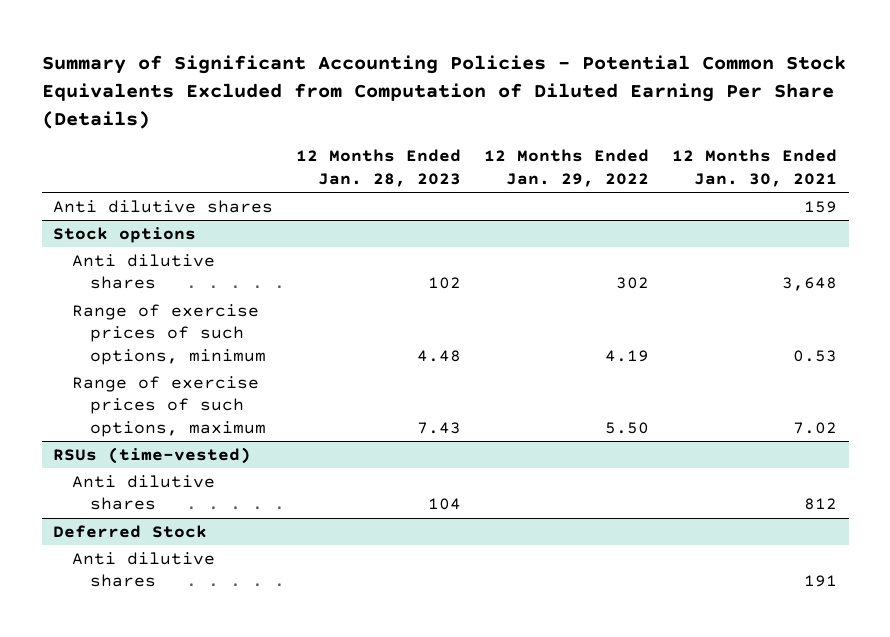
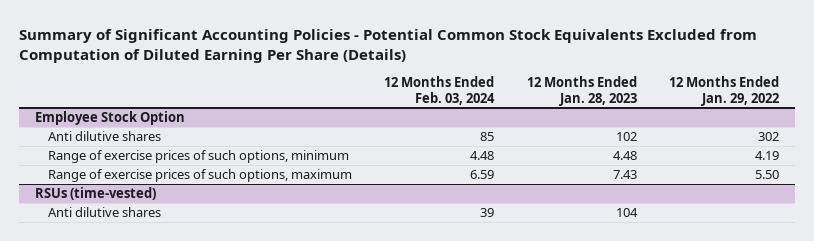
[672,149,838,187] 12 Months Ended Jan. 30, 2021 -> none
none -> [384,75,496,105] 12 Months Ended Feb. 03, 2024
[53,199,274,213] Anti dilutive shares -> none
[53,226,197,243] Stock options -> [35,111,186,126] Employee Stock Option
[53,524,208,538] Deferred Stock -> none
[71,551,215,588] Anti dilutive shares -> none

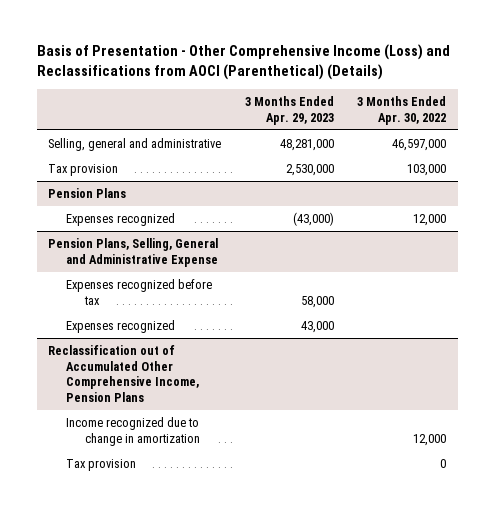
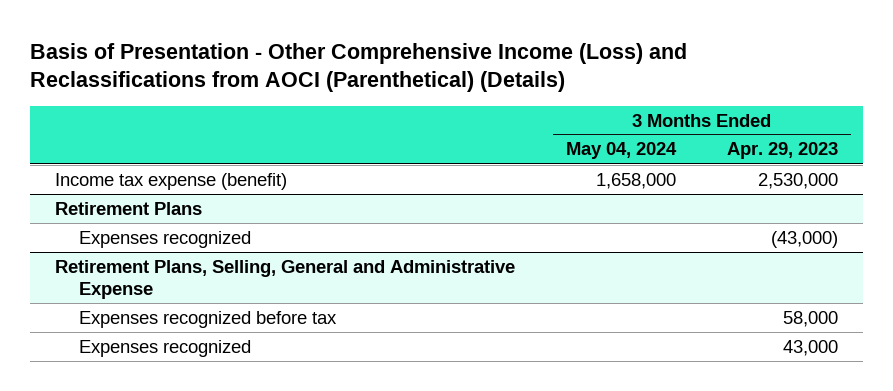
[357,95,447,125] 3 Months Ended Apr. 30, 2022 -> none
none -> [566,142,678,160] May 04, 2024
[48,138,222,152] Selling, general and administrative -> none
[48,164,119,177] Tax provision -> [55,172,288,190] Income tax expense (benefit)
[48,188,127,199] Pension Plans -> [55,201,203,215] Retirement Plans
[48,238,219,267] Pension Plans, Selling, General and Administrative Expense -> [55,259,516,299] Retirement Plans, Selling, General and Administrative Expense
[48,345,200,402] Reclassification out of Accumulated Other Comprehensive Income, Pension Plans -> none
[66,417,200,446] Income recognized due to change in amortization -> none
[66,459,137,472] Tax provision -> none

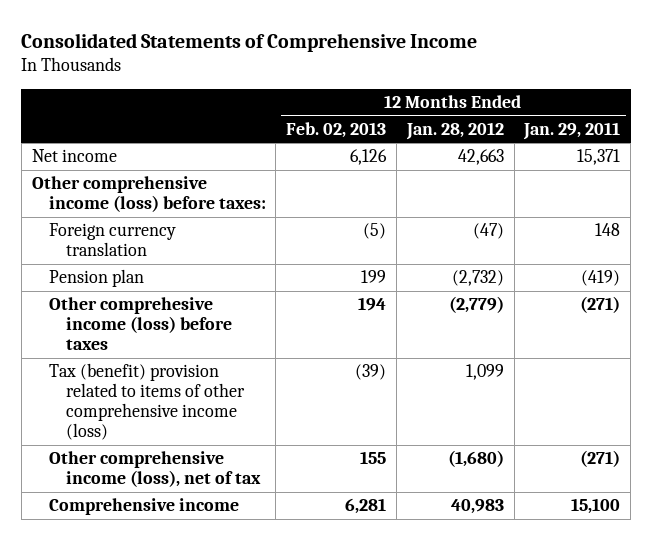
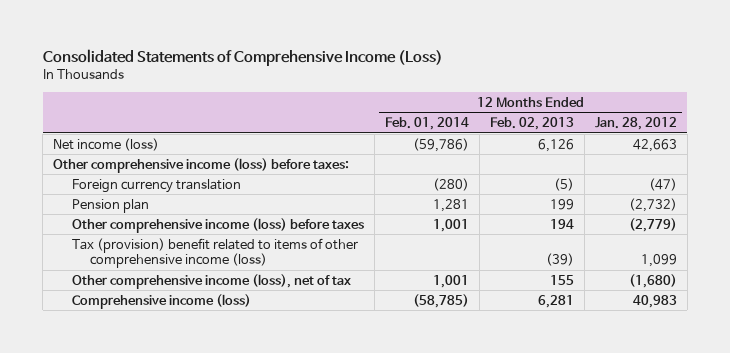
[21,33,478,53] Consolidated Statements of Comprehensive Income -> [42,49,443,67] Consolidated Statements of Comprehensive Income (Loss)
[523,121,621,140] Jan. 29, 2011 -> none
none -> [384,117,469,131] Feb. 01, 2014
[31,149,117,163] Net income -> [53,137,160,151] Net income (loss)
[48,297,232,351] Other comprehesive income (loss) before taxes -> [71,217,364,233] Other comprehensive income (loss) before taxes
[48,363,245,441] Tax (benefit) provision related to items of other comprehensive income (loss) -> [71,237,358,269] Tax (provision) benefit related to items of other comprehensive income (loss)
[48,498,239,516] Comprehensive income -> [71,293,251,309] Comprehensive income (loss)

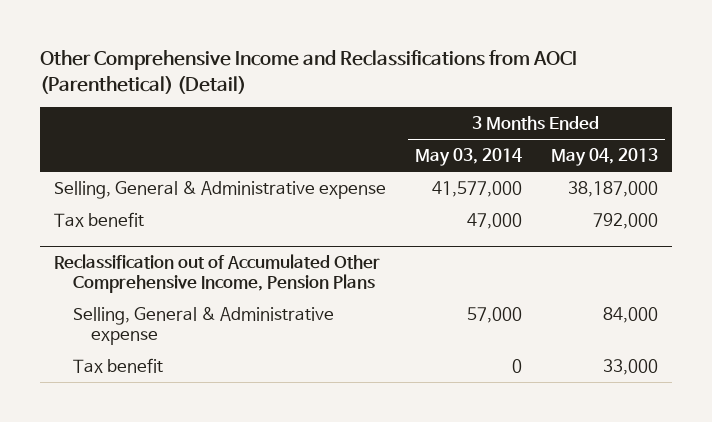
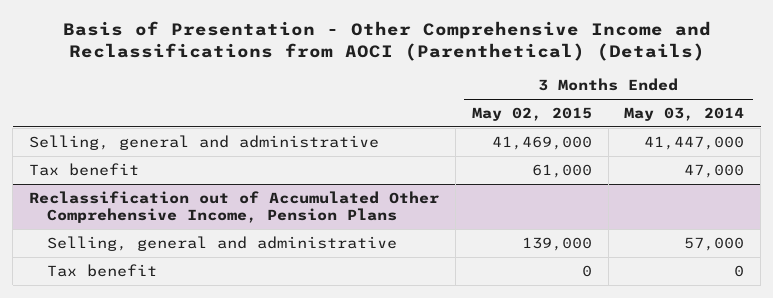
[40,50,578,94] Other Comprehensive Income and Reclassifications from AOCI (Parenthetical) (Detail) -> [62,20,711,62] Basis of Presentation - Other Comprehensive Income and Reclassifications from AOCI (Parenthetical) (Details)
[550,148,658,167] May 04, 2013 -> none
none -> [471,106,592,121] May 02, 2015
[54,180,387,199] Selling, General & Administrative expense -> [28,134,379,150] Selling, general and administrative
[432,180,523,197] 41,577,000 -> [644,135,745,150] 41,447,000
[72,306,334,346] Selling, General & Administrative expense -> [47,235,398,251] Selling, general and administrative

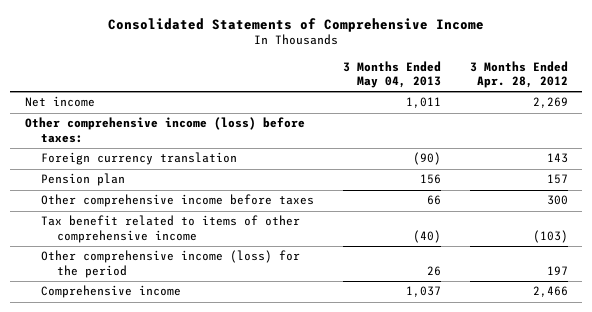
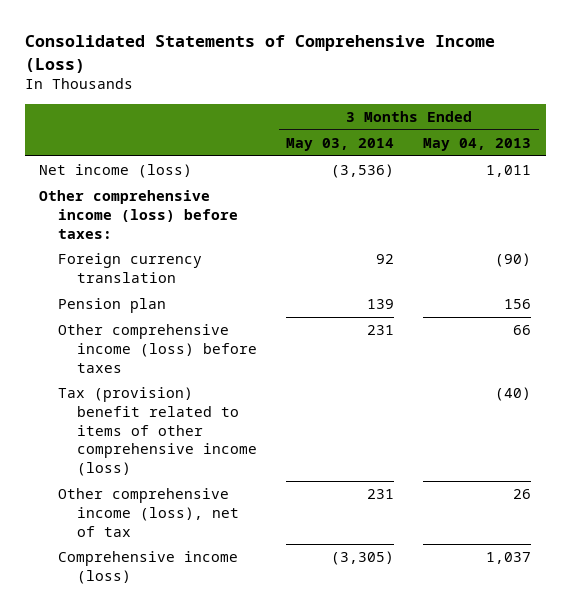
[108,17,485,32] Consolidated Statements of Comprehensive Income -> [24,35,495,73] Consolidated Statements of Comprehensive Income (Loss)
[469,60,568,88] 3 Months Ended Apr. 28, 2012 -> none
none -> [286,138,395,152] May 03, 2014
[24,96,95,108] Net income -> [39,164,193,179] Net income (loss)
[40,194,314,208] Other comprehensive income before taxes -> [58,324,257,373] Other comprehensive income (loss) before taxes
[40,215,300,243] Tax benefit related to items of other comprehensive income -> [58,387,257,477] Tax (provision) benefit related to items of other comprehensive income (loss)
[40,250,300,278] Other comprehensive income (loss) for the period -> [58,488,239,537] Other comprehensive income (loss), net of tax
[40,285,181,299] Comprehensive income -> [58,551,239,584] Comprehensive income (loss)

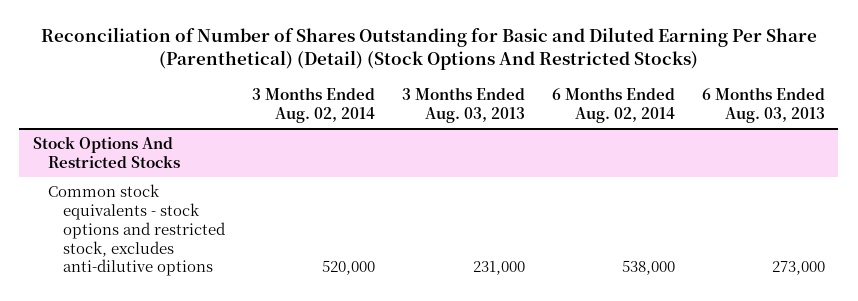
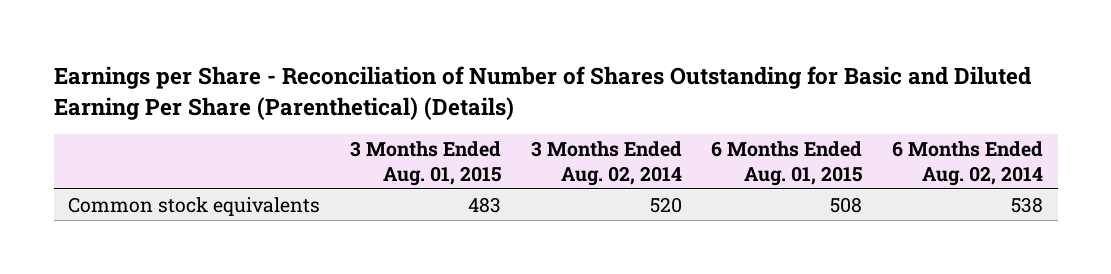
[40,27,817,71] Reconciliation of Number of Shares Outstanding for Basic and Diluted Earning Per Share (Parenthetical) (Detail) (Stock Options And Restricted Stocks) -> [53,66,1031,120] Earnings per Share - Reconciliation of Number of Shares Outstanding for Basic and Diluted Earning Per Share (Parenthetical) (Details)
[402,87,526,123] 3 Months Ended Aug. 03, 2013 -> none
[701,87,825,123] 6 Months Ended Aug. 03, 2013 -> none
none -> [350,141,502,187] 3 Months Ended Aug. 01, 2015
none -> [711,141,863,187] 6 Months Ended Aug. 01, 2015
[32,136,181,168] Stock Options And Restricted Stocks -> none
[48,184,227,277] Common stock equivalents - stock options and restricted stock, excludes anti-dilutive options -> [68,196,321,216] Common stock equivalents
[322,260,376,276] 520,000 -> [649,196,682,213] 520
[622,260,676,276] 538,000 -> [1010,196,1043,213] 538

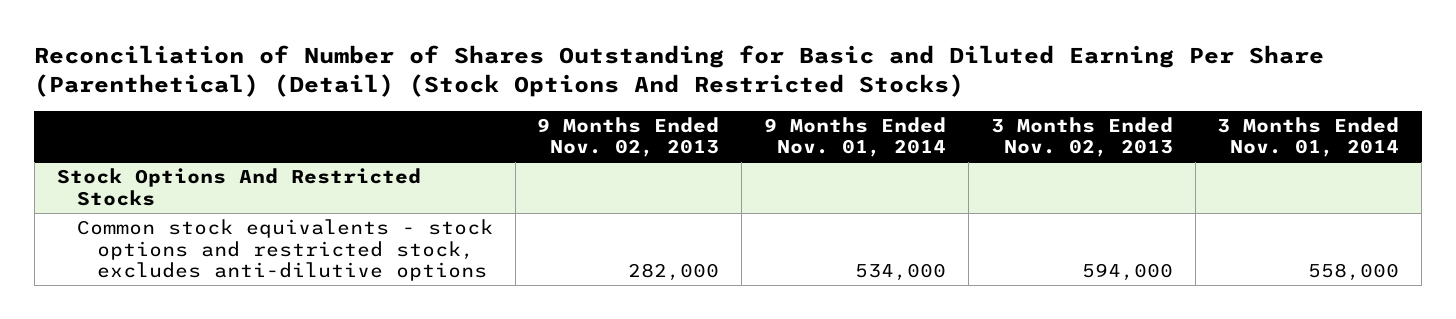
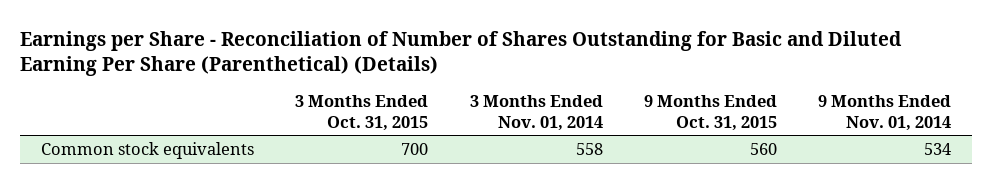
[34,45,1325,98] Reconciliation of Number of Shares Outstanding for Basic and Diluted Earning Per Share (Parenthetical) (Detail) (Stock Options And Restricted Stocks) -> [20,30,903,77] Earnings per Share - Reconciliation of Number of Shares Outstanding for Basic and Diluted Earning Per Share (Parenthetical) (Details)
[537,116,720,158] 9 Months Ended Nov. 02, 2013 -> none
[990,116,1173,158] 3 Months Ended Nov. 02, 2013 -> none
none -> [295,94,429,131] 3 Months Ended Oct. 31, 2015
none -> [643,94,777,131] 9 Months Ended Oct. 31, 2015
[56,168,421,206] Stock Options And Restricted Stocks -> none
[76,219,493,282] Common stock equivalents - stock options and restricted stock, excludes anti-dilutive options -> [40,142,254,160] Common stock equivalents
[855,263,947,282] 534,000 -> [924,143,952,156] 534
[1308,263,1400,282] 558,000 -> [575,143,603,156] 558

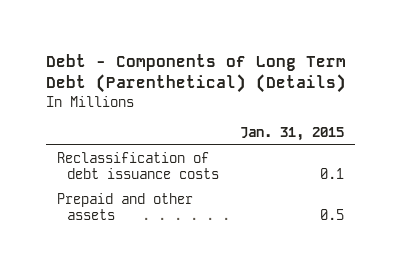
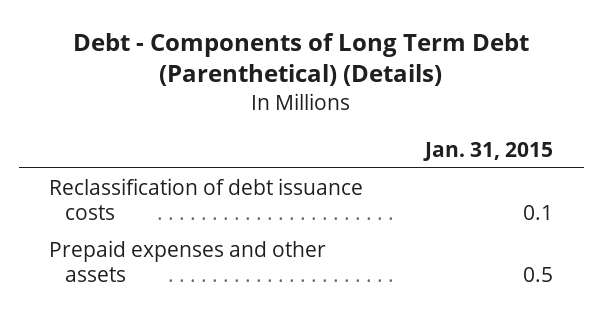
[56,192,193,221] Prepaid and other assets -> [49,239,327,282] Prepaid expenses and other assets

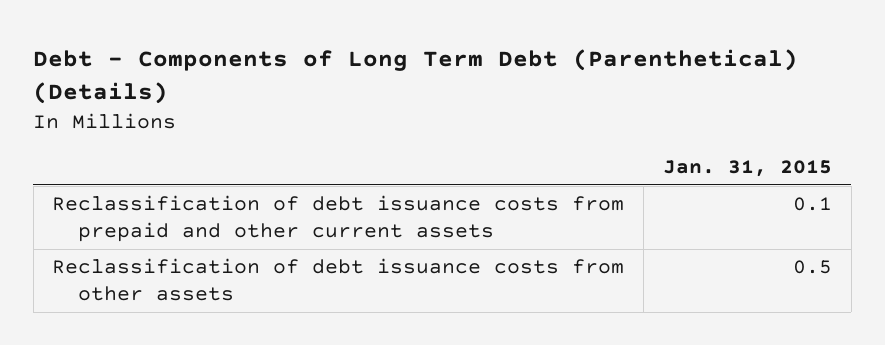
[49,177,364,220] Reclassification of debt issuance costs -> [52,194,625,243] Reclassification of debt issuance costs from prepaid and other current assets
[49,239,327,282] Prepaid expenses and other assets -> [52,257,625,302] Reclassification of debt issuance costs from other assets

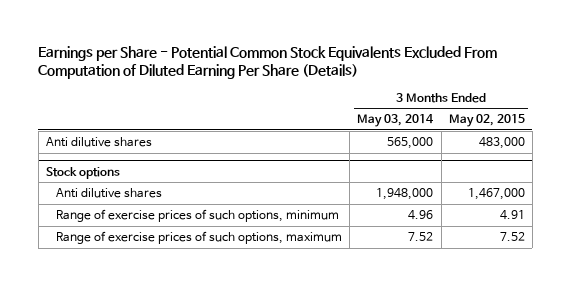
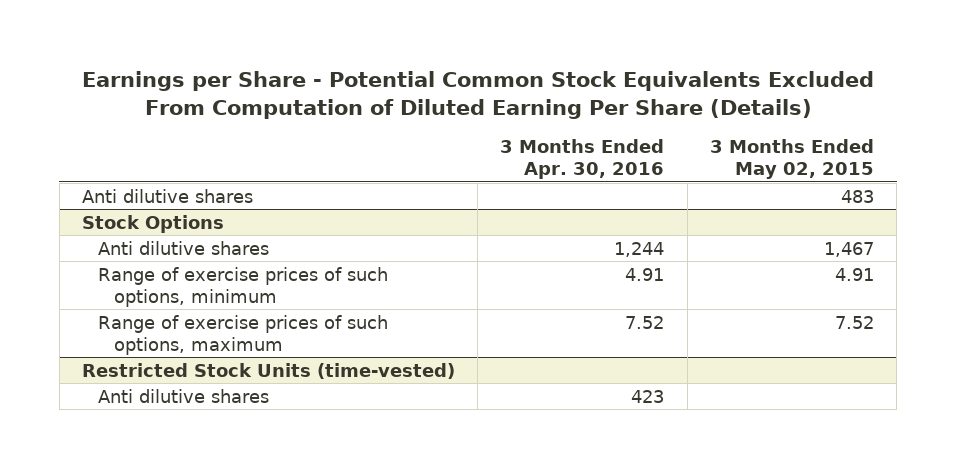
[357,114,435,128] May 03, 2014 -> none
none -> [500,139,665,180] 3 Months Ended Apr. 30, 2016
[478,137,525,150] 483,000 -> [840,189,874,203] 483
[45,166,120,179] Stock options -> [81,214,224,233] Stock Options
[467,188,525,201] 1,467,000 -> [823,241,874,257] 1,467
none -> [81,362,455,379] Restricted Stock Units (time-vested)
none -> [98,388,270,403] Anti dilutive shares

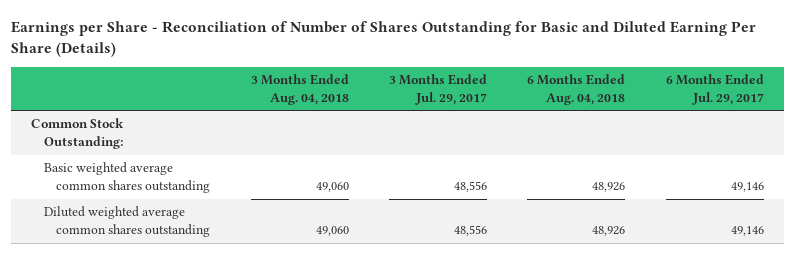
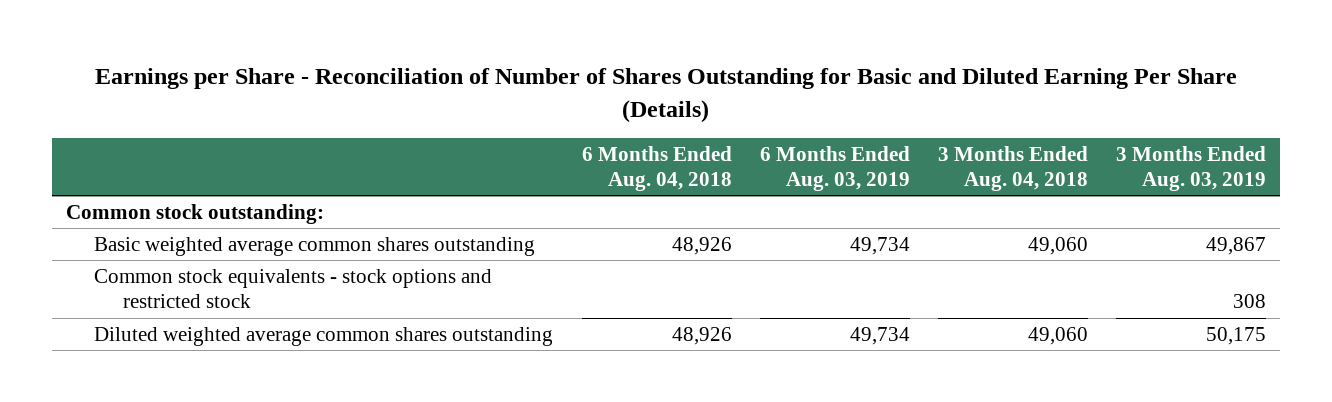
[389,74,488,105] 3 Months Ended Jul. 29, 2017 -> none
[665,74,764,105] 6 Months Ended Jul. 29, 2017 -> none
none -> [759,145,910,191] 6 Months Ended Aug. 03, 2019
none -> [1115,145,1266,191] 3 Months Ended Aug. 03, 2019
[31,118,125,150] Common Stock Outstanding: -> [66,203,325,224] Common stock outstanding:
none -> [94,268,493,309] Common stock equivalents - stock options and restricted stock

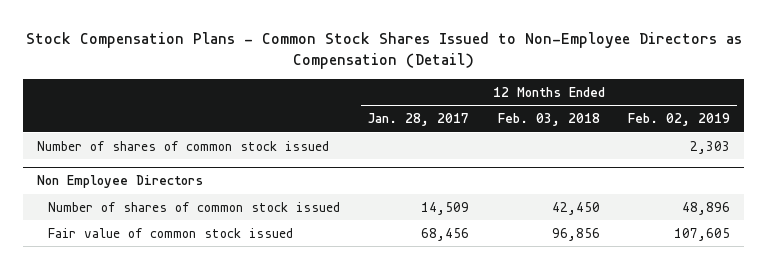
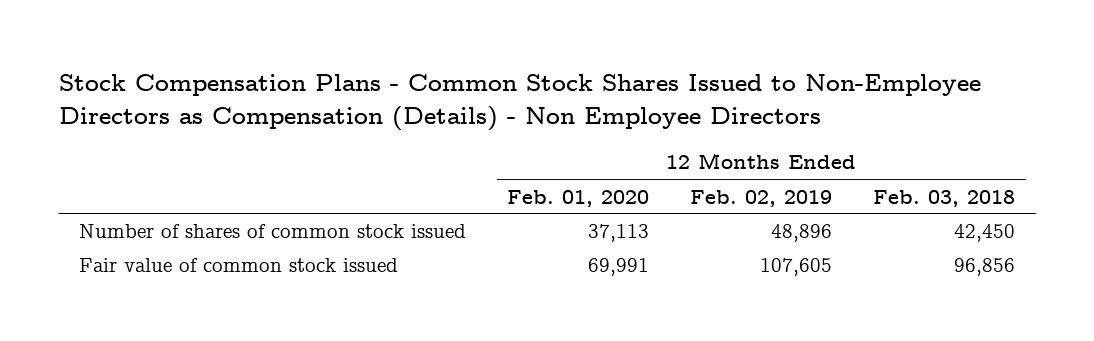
[25,32,742,70] Stock Compensation Plans - Common Stock Shares Issued to Non-Employee Directors as Compensation (Detail) -> [58,74,981,131] Stock Compensation Plans - Common Stock Shares Issued to Non-Employee Directors as Compensation (Details) - Non Employee Directors
[368,113,470,127] Jan. 28, 2017 -> none
none -> [507,189,650,207] Feb. 01, 2020
[37,140,330,151] Number of shares of common stock issued -> none
[37,175,204,189] Non Employee Directors -> none

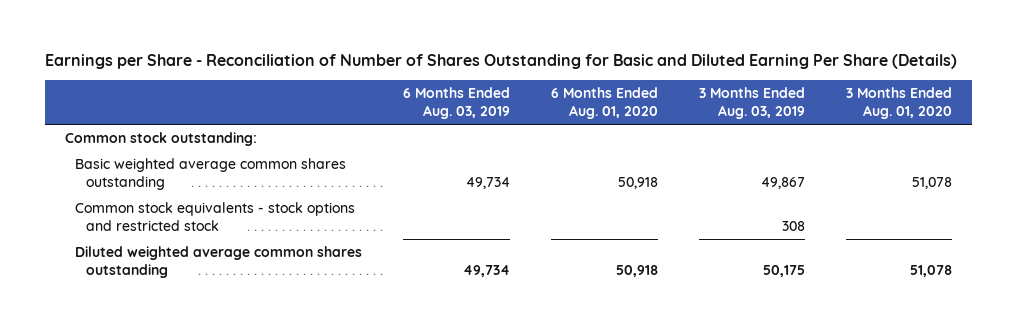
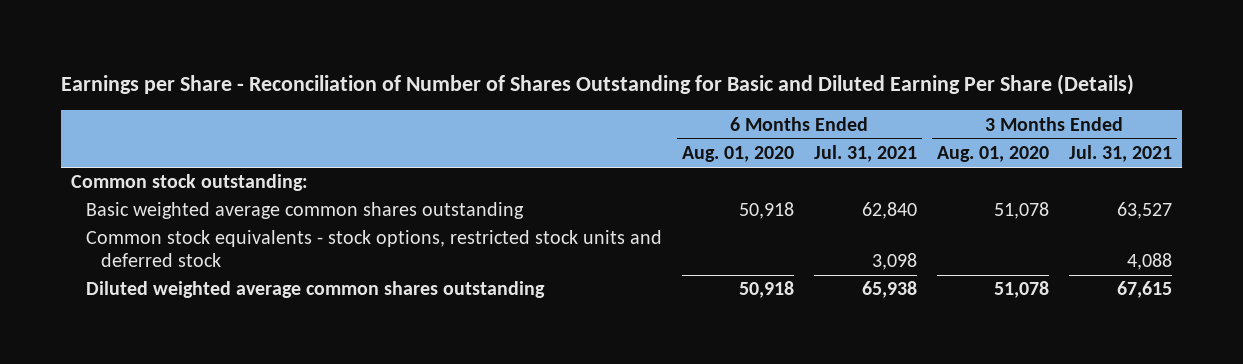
[403,87,511,120] 6 Months Ended Aug. 03, 2019 -> none
[698,87,805,120] 3 Months Ended Aug. 03, 2019 -> none
none -> [813,145,917,163] Jul. 31, 2021
none -> [1068,145,1172,163] Jul. 31, 2021
[75,201,356,231] Common stock equivalents - stock options and restricted stock -> [86,230,663,267] Common stock equivalents - stock options, restricted stock units and deferred stock

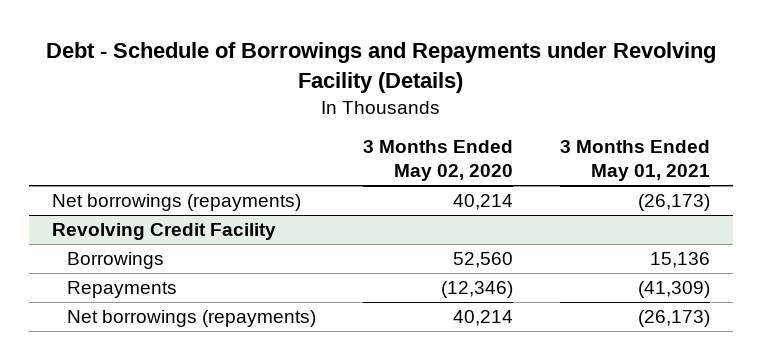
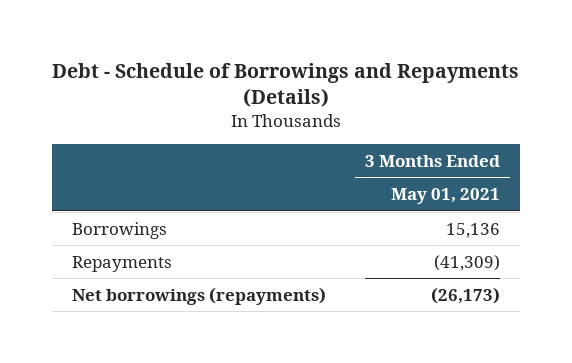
[45,42,716,93] Debt - Schedule of Borrowings and Repayments under Revolving Facility (Details) -> [52,63,520,108] Debt - Schedule of Borrowings and Repayments (Details)
[363,140,514,182] 3 Months Ended May 02, 2020 -> none
[52,193,302,211] Net borrowings (repayments) -> none
[52,222,277,240] Revolving Credit Facility -> none

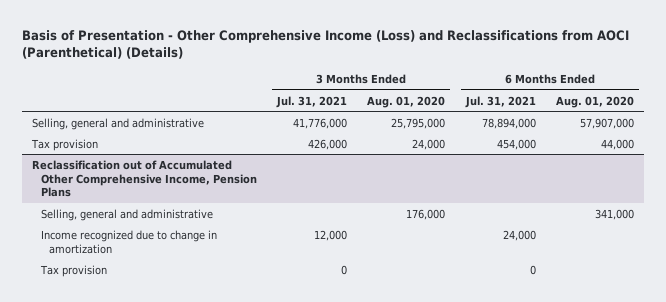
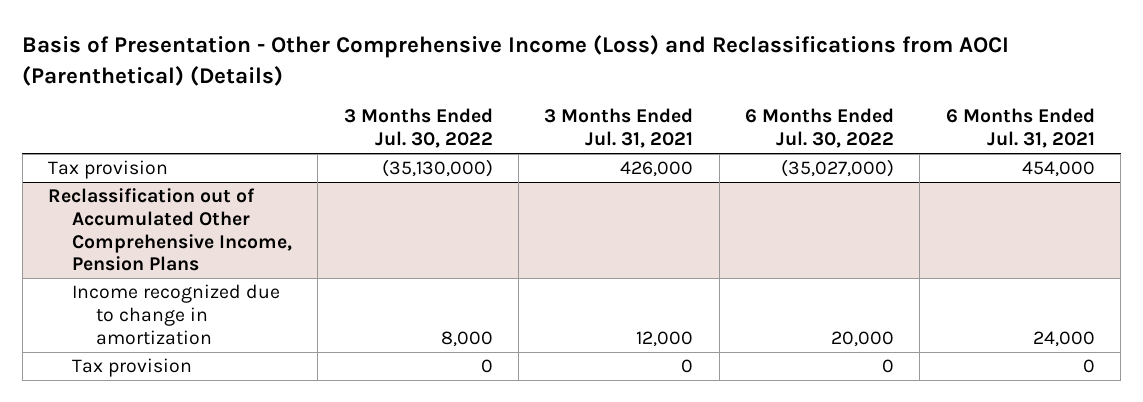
[367,95,446,108] Aug. 01, 2020 -> none
[555,95,634,108] Aug. 01, 2020 -> none
none -> [343,108,493,149] 3 Months Ended Jul. 30, 2022
none -> [745,108,895,149] 6 Months Ended Jul. 30, 2022
[32,117,205,130] Selling, general and administrative -> none
[40,208,213,221] Selling, general and administrative -> none

